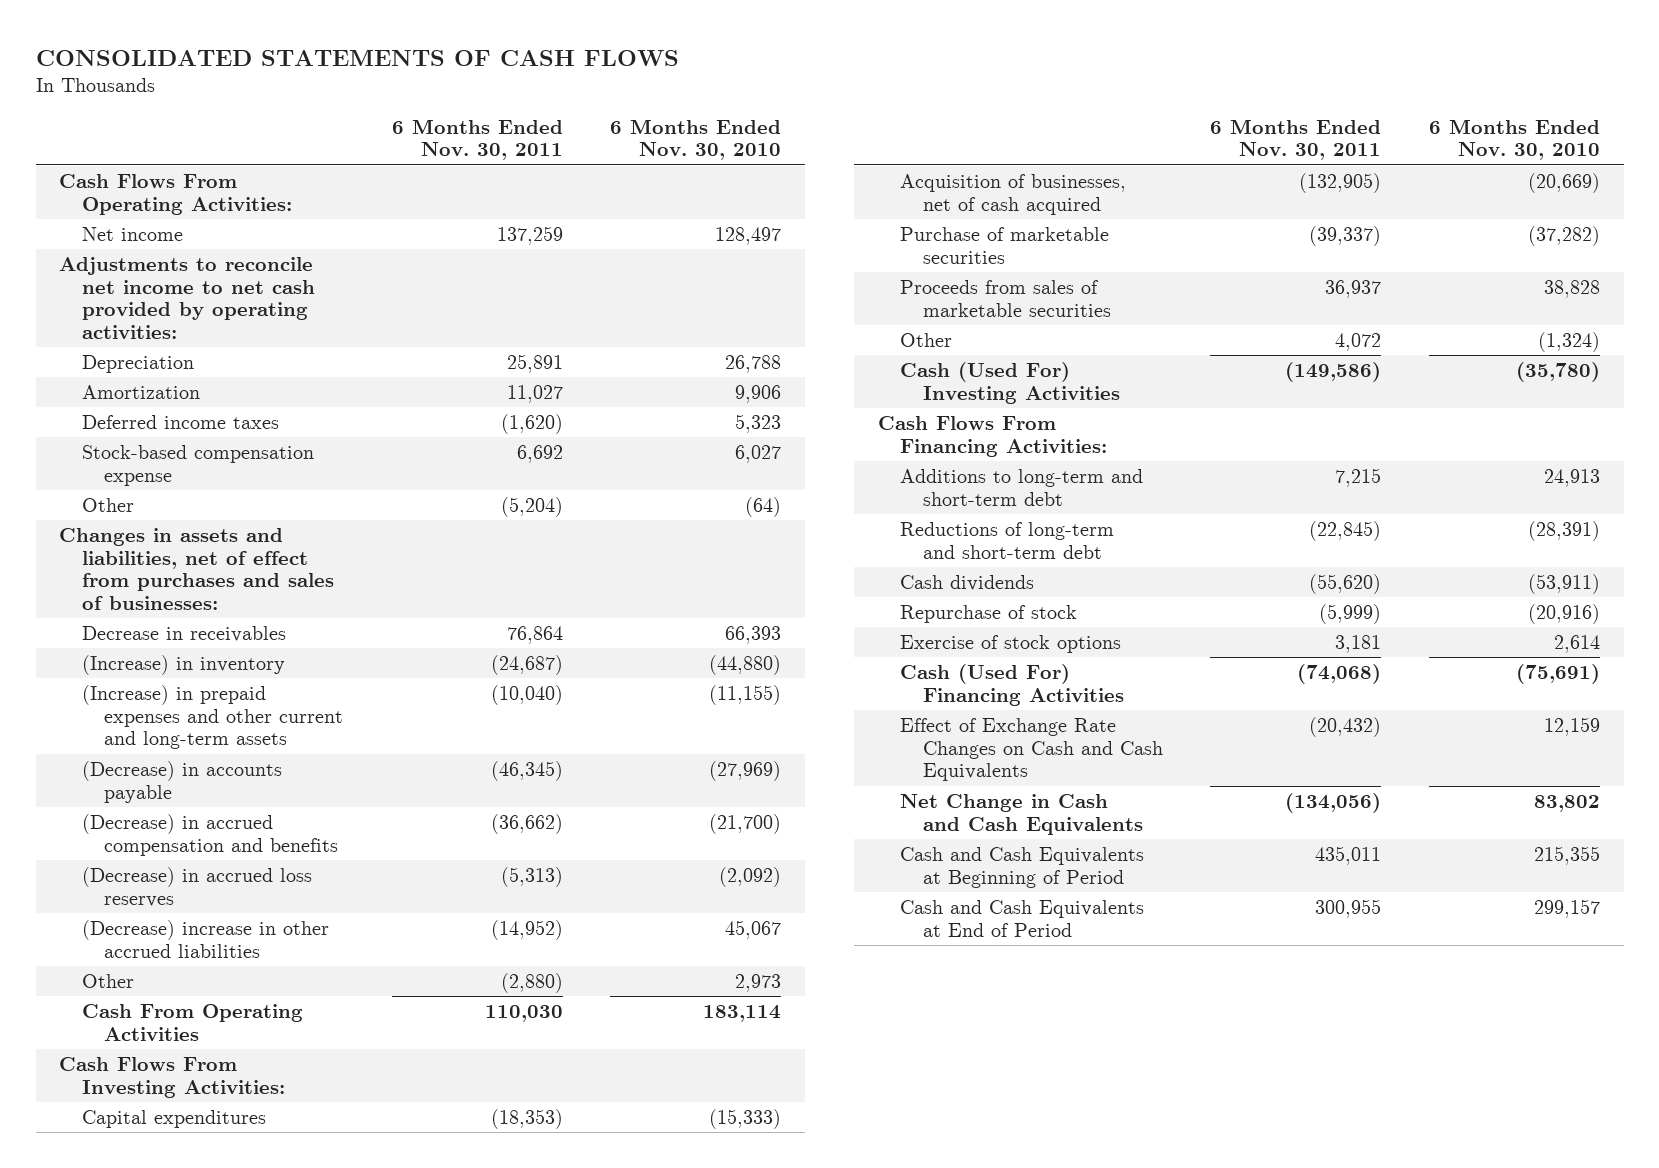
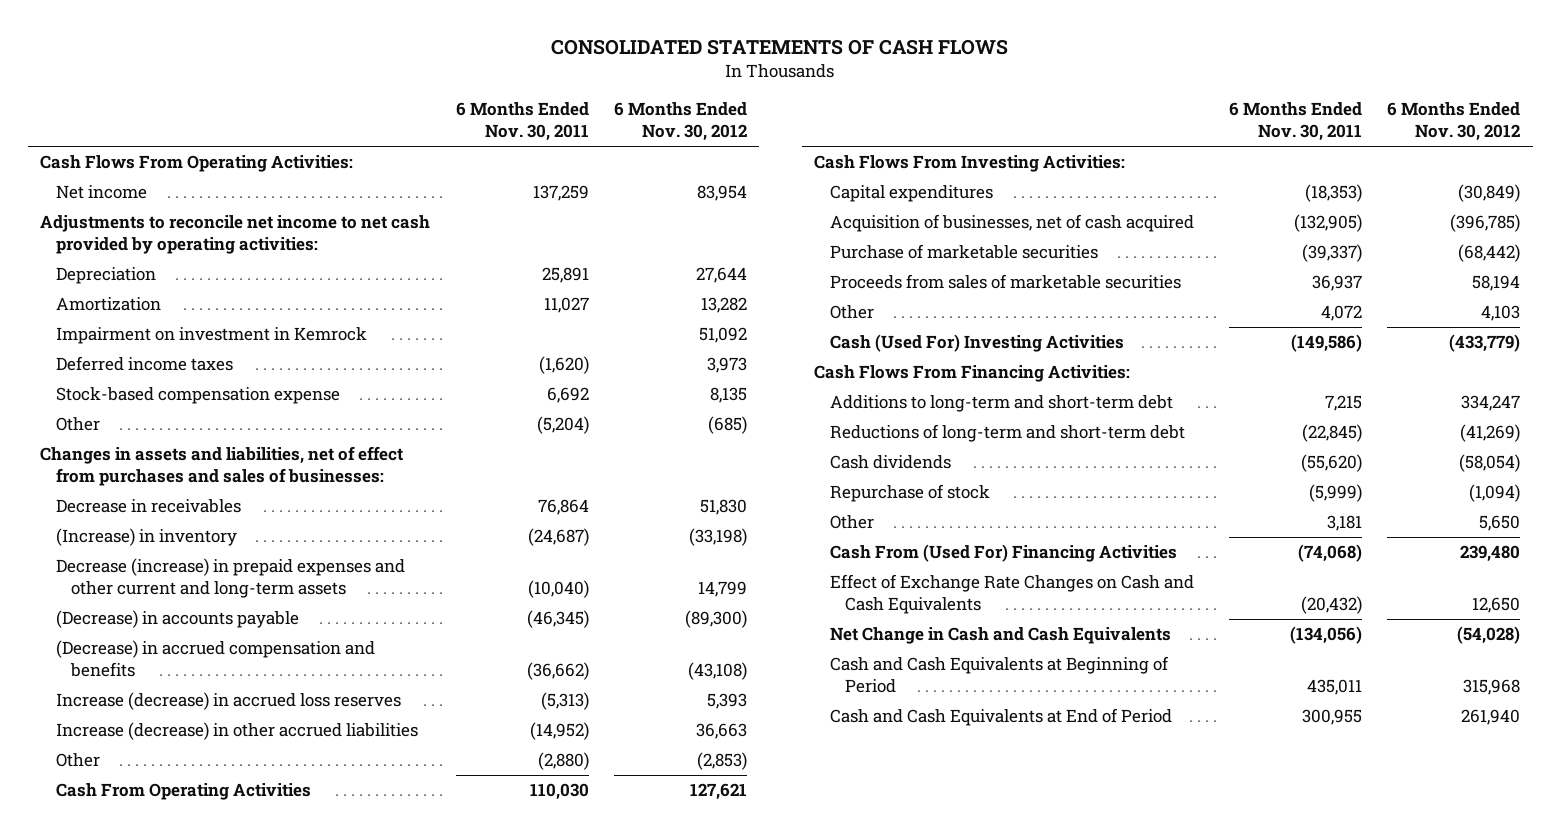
[610,118,782,161] 6 Months Ended Nov. 30, 2010 -> none
none -> [613,102,747,142] 6 Months Ended Nov. 30, 2012
none -> [55,327,367,345] Impairment on investment in Kemrock
[81,684,344,750] (Increase) in prepaid expenses and other current and long-term assets -> [55,558,405,599] Decrease (increase) in prepaid expenses and other current and long-term assets
[81,866,312,907] (Decrease) in accrued loss reserves -> [55,692,401,711] Increase (decrease) in accrued loss reserves
[81,919,329,958] (Decrease) increase in other accrued liabilities -> [55,722,418,741] Increase (decrease) in other accrued liabilities
[900,634,1122,653] Exercise of stock options -> [829,515,874,530] Other
[900,663,1124,706] Cash (Used For) Financing Activities -> [829,544,1177,563] Cash From (Used For) Financing Activities

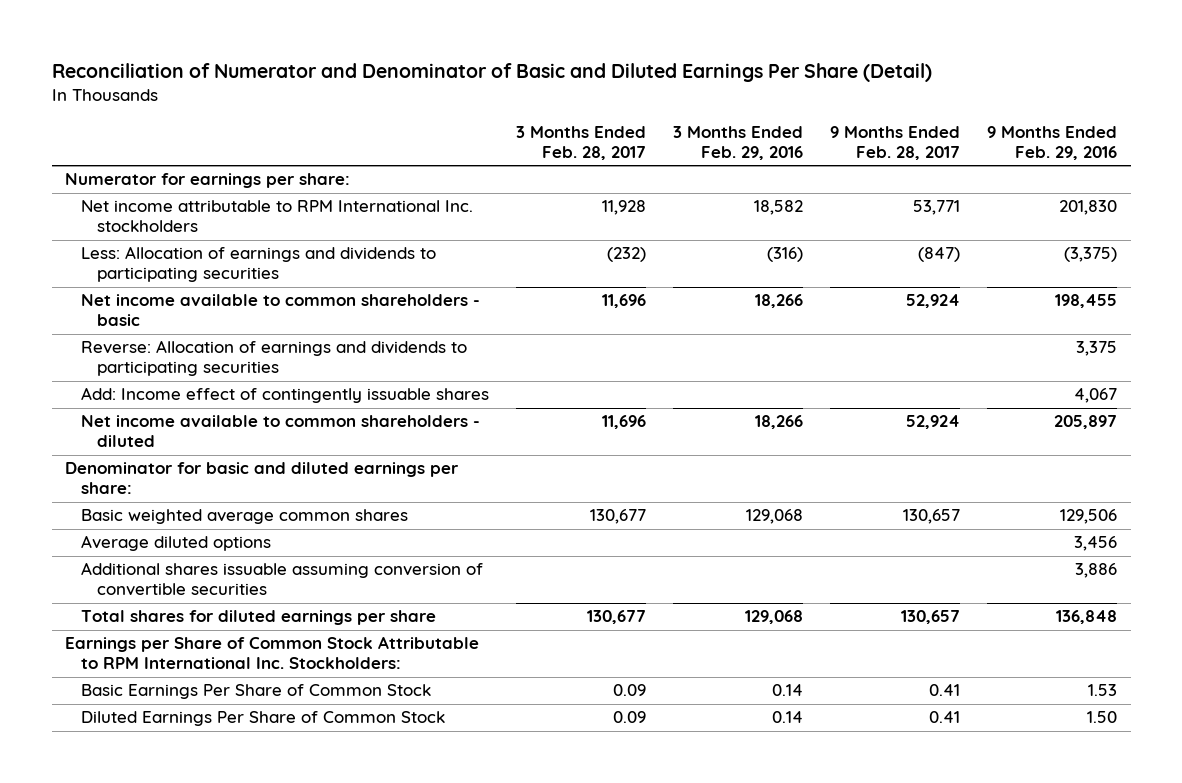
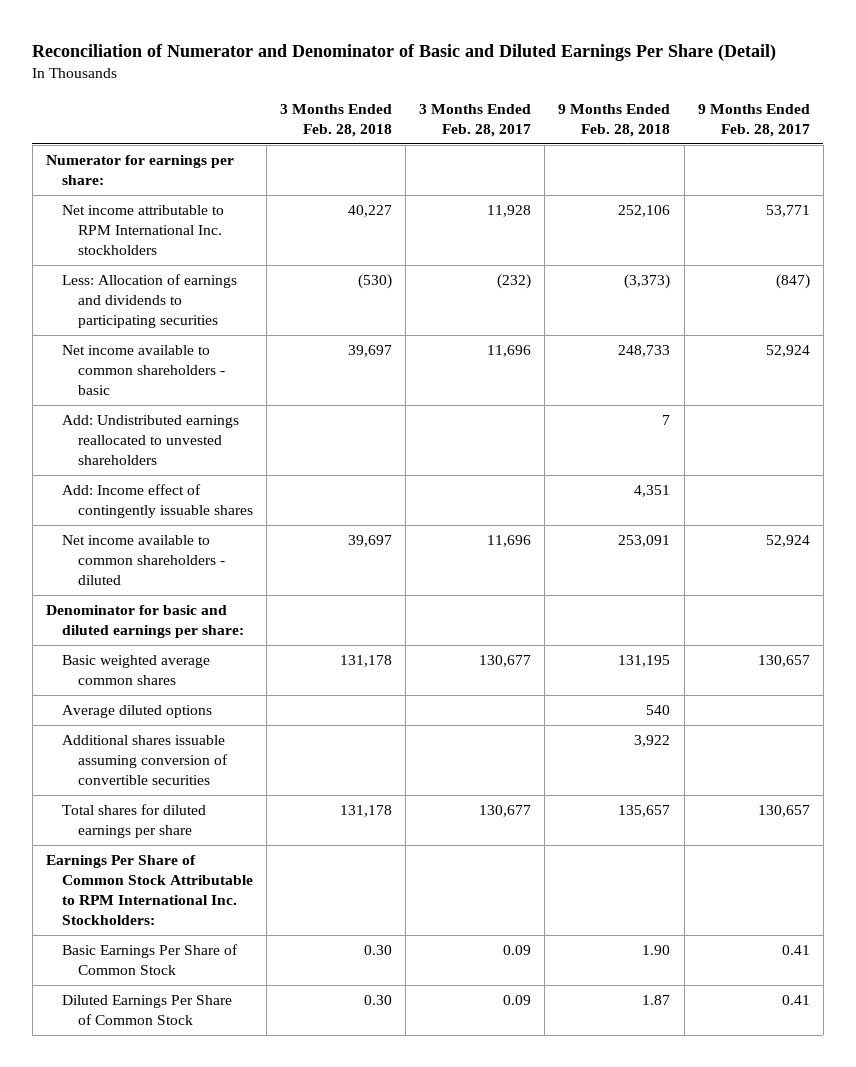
[673,125,804,160] 3 Months Ended Feb. 29, 2016 -> none
[987,125,1118,160] 9 Months Ended Feb. 29, 2016 -> none
none -> [280,103,393,137] 3 Months Ended Feb. 28, 2018
none -> [558,103,671,137] 9 Months Ended Feb. 28, 2018
[81,340,468,377] Reverse: Allocation of earnings and dividends to participating securities -> none
none -> [61,415,239,465] Add: Undistributed earnings reallocated to unvested shareholders
[65,636,480,670] Earnings per Share of Common Stock Attributable to RPM International Inc. Stockholders: -> [45,855,253,925] Earnings Per Share of Common Stock Attributable to RPM International Inc. Stockholders:

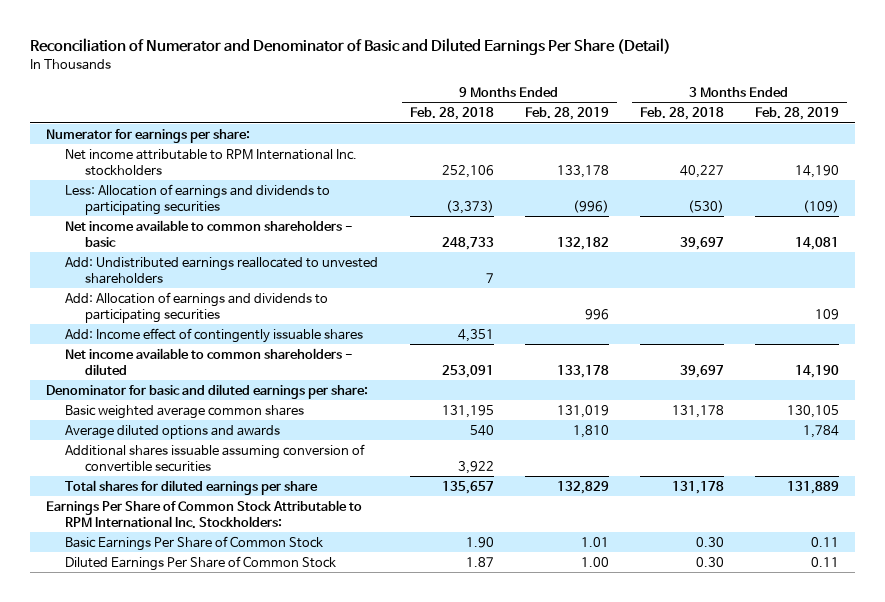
[419,103,532,137] 3 Months Ended Feb. 28, 2017 -> none
[697,103,810,137] 9 Months Ended Feb. 28, 2017 -> none
none -> [524,107,609,121] Feb. 28, 2019
none -> [755,107,840,121] Feb. 28, 2019
none -> [65,291,329,323] Add: Allocation of earnings and dividends to participating securities
[61,705,212,719] Average diluted options -> [65,424,281,439] Average diluted options and awards

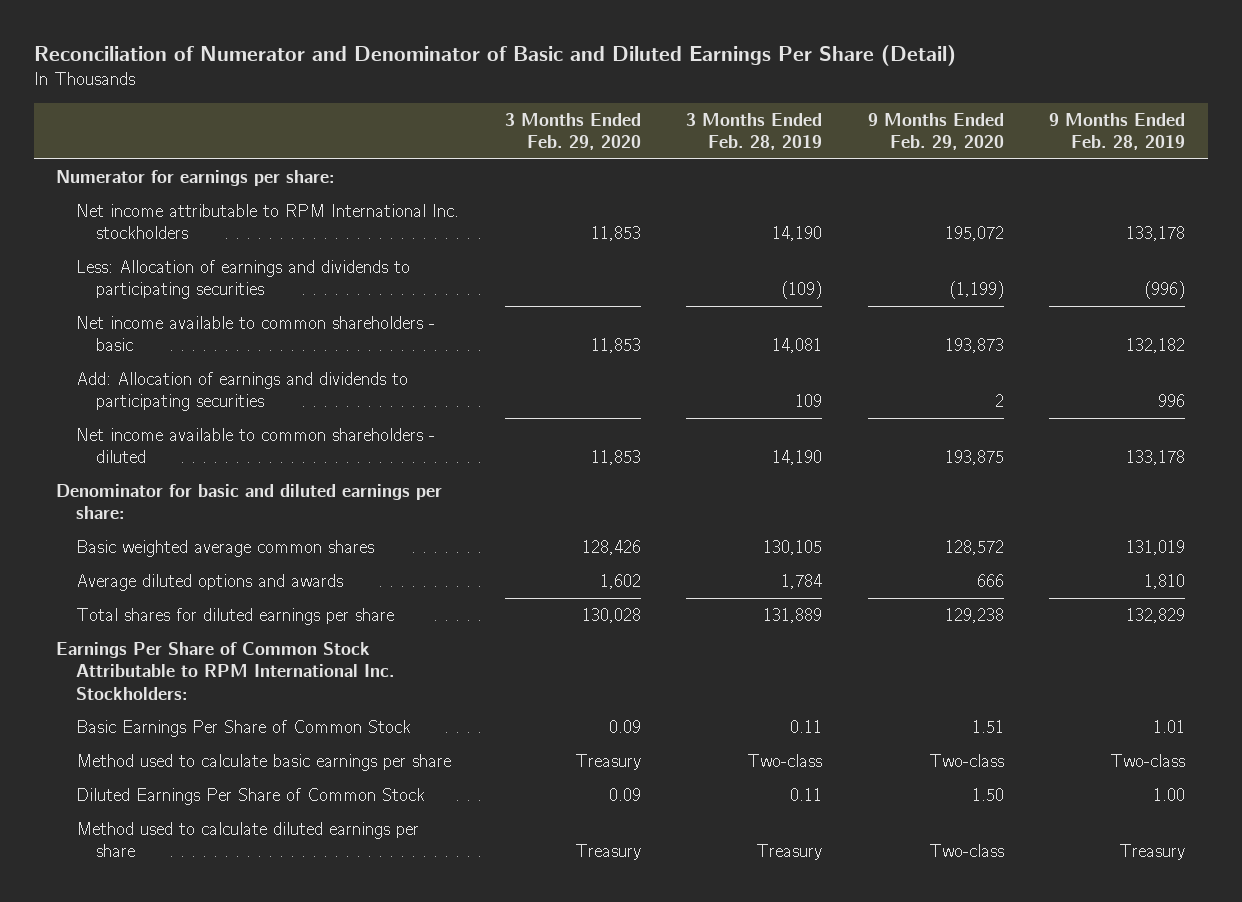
[409,107,494,121] Feb. 28, 2018 -> none
[639,107,724,121] Feb. 28, 2018 -> none
none -> [504,112,641,151] 3 Months Ended Feb. 29, 2020
none -> [867,112,1004,151] 9 Months Ended Feb. 29, 2020
[65,256,379,284] Add: Undistributed earnings reallocated to unvested shareholders -> none
[65,327,364,343] Add: Income effect of contingently issuable shares -> none
[65,443,366,472] Additional shares issuable assuming conversion of convertible securities -> none
none -> [76,753,452,771] Method used to calculate basic earnings per share
none -> [76,821,420,858] Method used to calculate diluted earnings per share

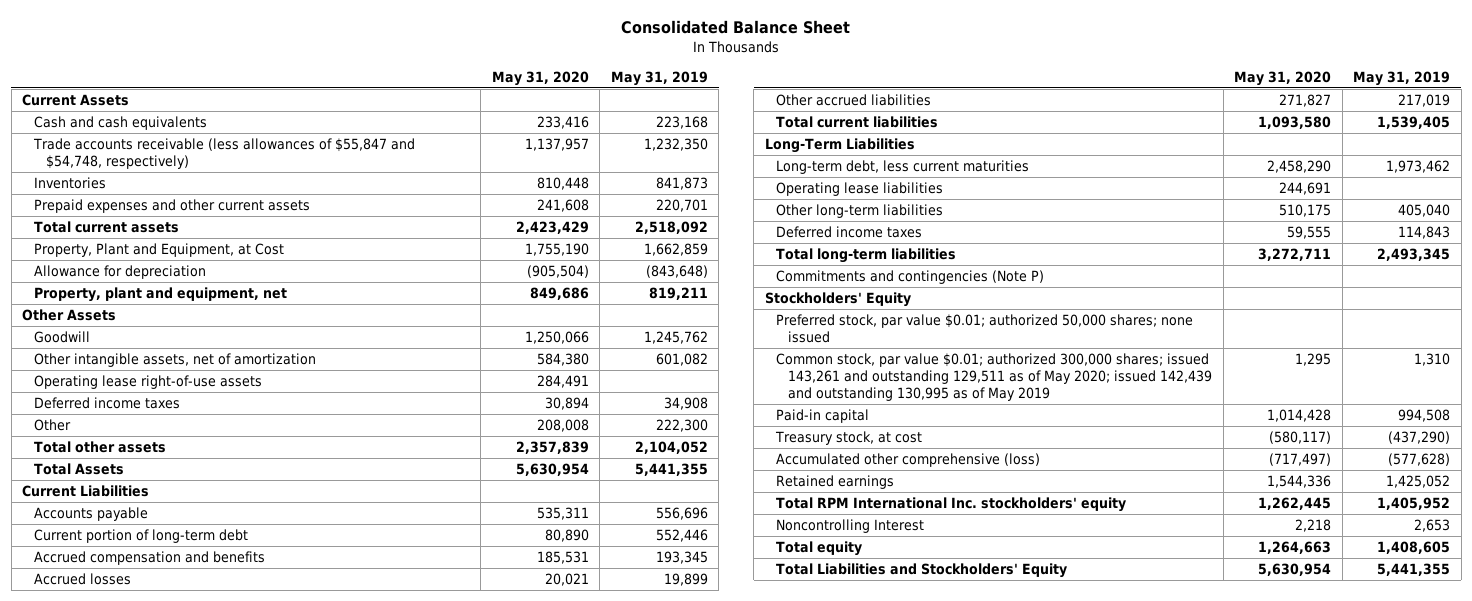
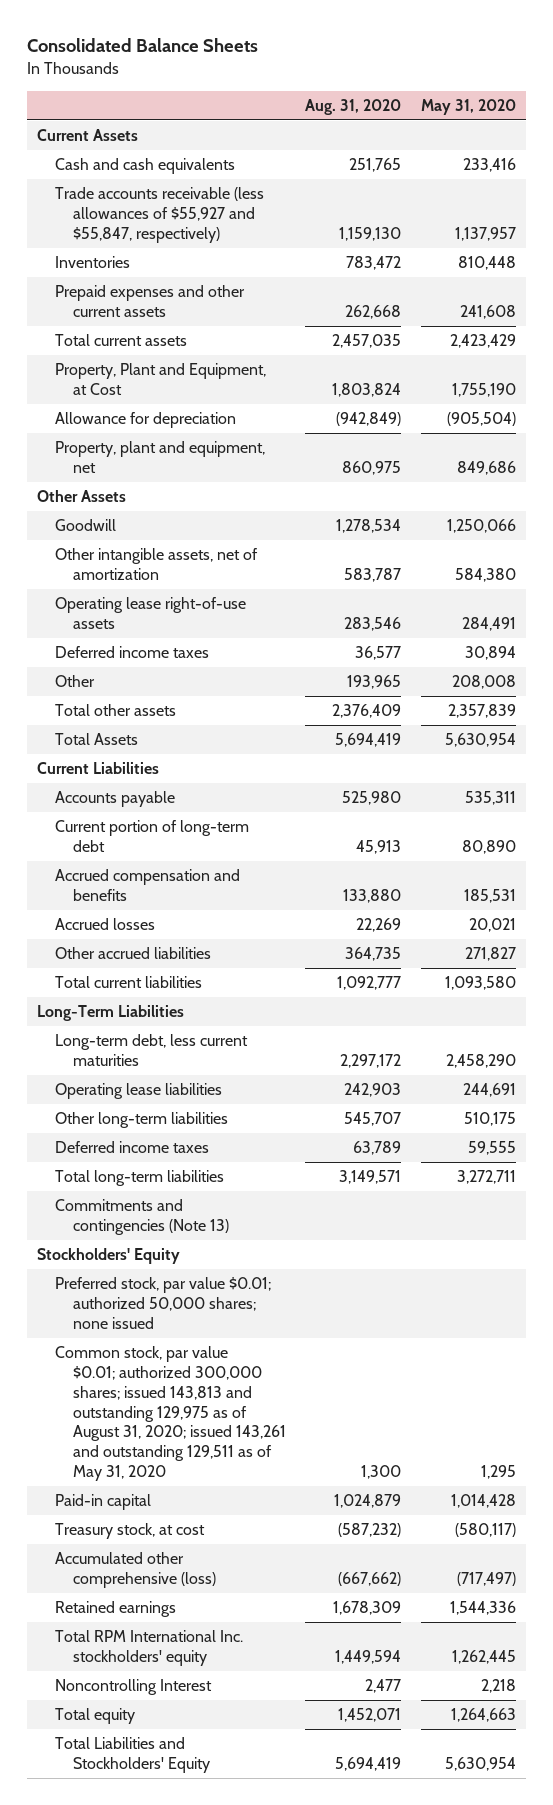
[621,19,851,34] Consolidated Balance Sheet -> [27,38,259,53] Consolidated Balance Sheets
[610,70,708,86] May 31, 2019 -> none
none -> [305,98,402,115] Aug. 31, 2020
[33,138,416,170] Trade accounts receivable (less allowances of $55,847 and $54,748, respectively) -> [54,187,264,243] Trade accounts receivable (less allowances of $55,927 and $55,847, respectively)
[776,270,1045,285] Commitments and contingencies (Note P) -> [54,1199,229,1236] Commitments and contingencies (Note 13)
[776,353,1213,401] Common stock, par value $0.01; authorized 300,000 shares; issued 143,261 and outstanding 129,511 as of May 2020; issued 142,439 and outstanding 130,995 as of May 2019 -> [54,1346,286,1481] Common stock, par value $0.01; authorized 300,000 shares; issued 143,813 and outstanding 129,975 as of August 31, 2020; issued 143,261 and outstanding 129,511 as of May 31, 2020

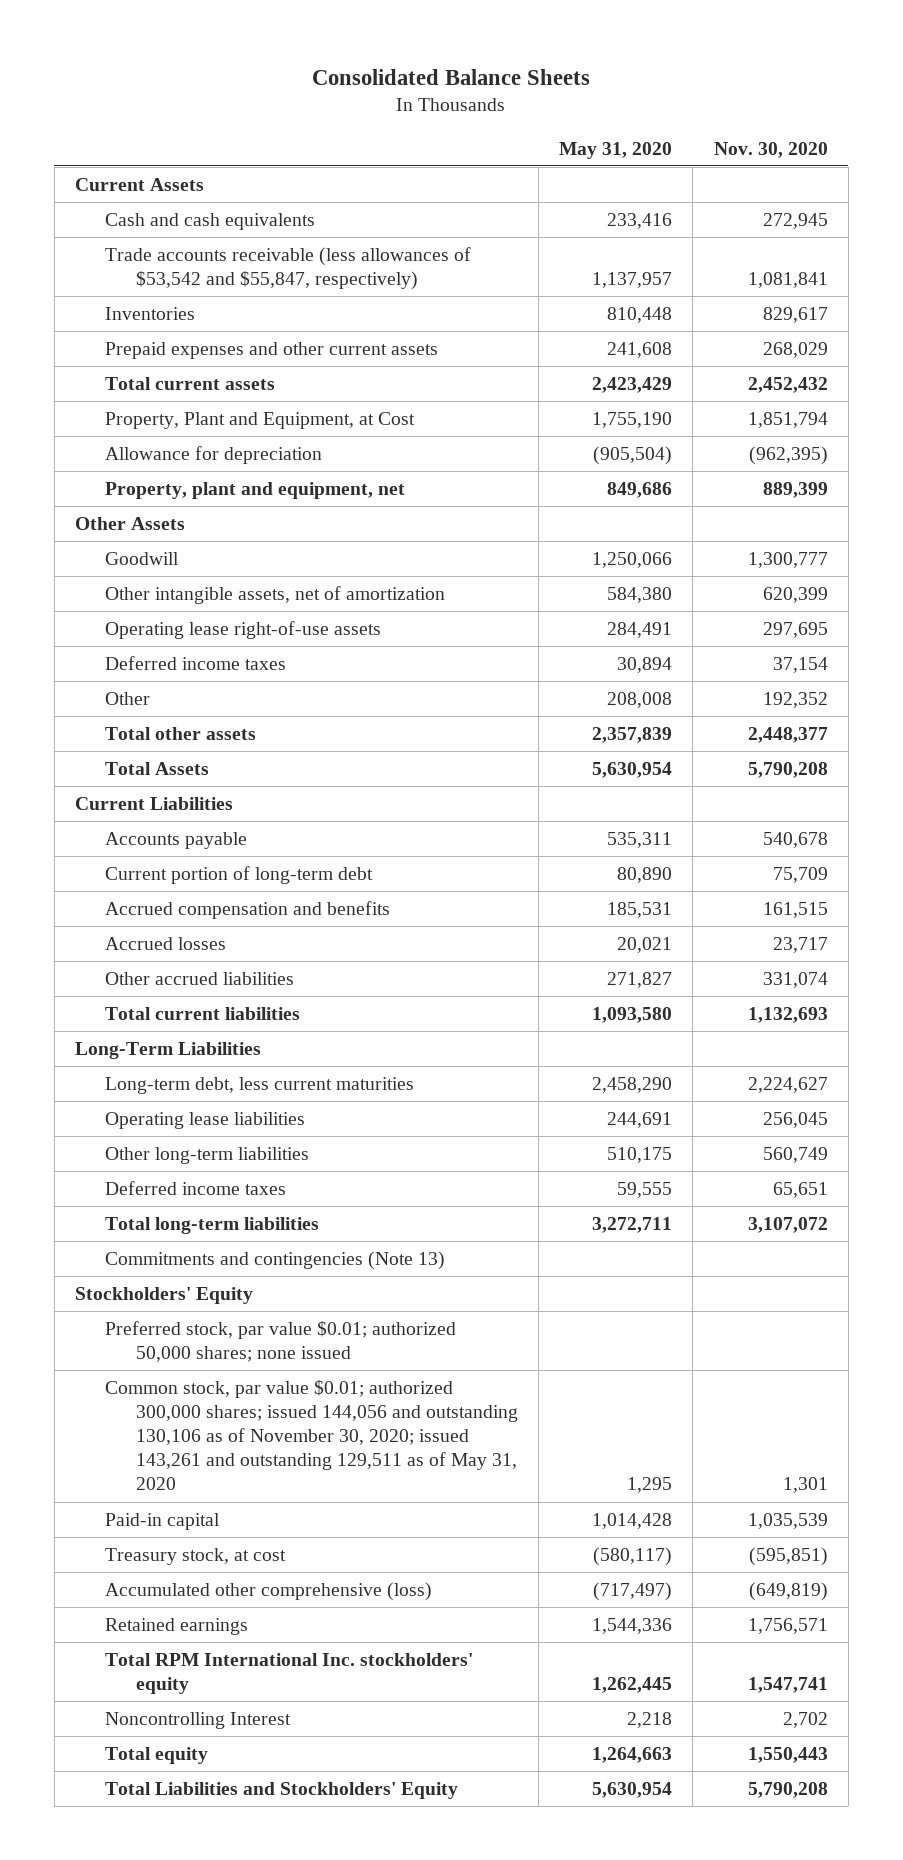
[305,98,402,115] Aug. 31, 2020 -> none
none -> [713,141,828,158] Nov. 30, 2020
[54,187,264,243] Trade accounts receivable (less allowances of $55,927 and $55,847, respectively) -> [105,247,472,291] Trade accounts receivable (less allowances of $53,542 and $55,847, respectively)
[54,1346,286,1481] Common stock, par value $0.01; authorized 300,000 shares; issued 143,813 and outstanding 129,975 as of August 31, 2020; issued 143,261 and outstanding 129,511 as of May 31, 2020 -> [105,1380,518,1491] Common stock, par value $0.01; authorized 300,000 shares; issued 144,056 and outstanding 130,106 as of November 30, 2020; issued 143,261 and outstanding 129,511 as of May 31, 2020

